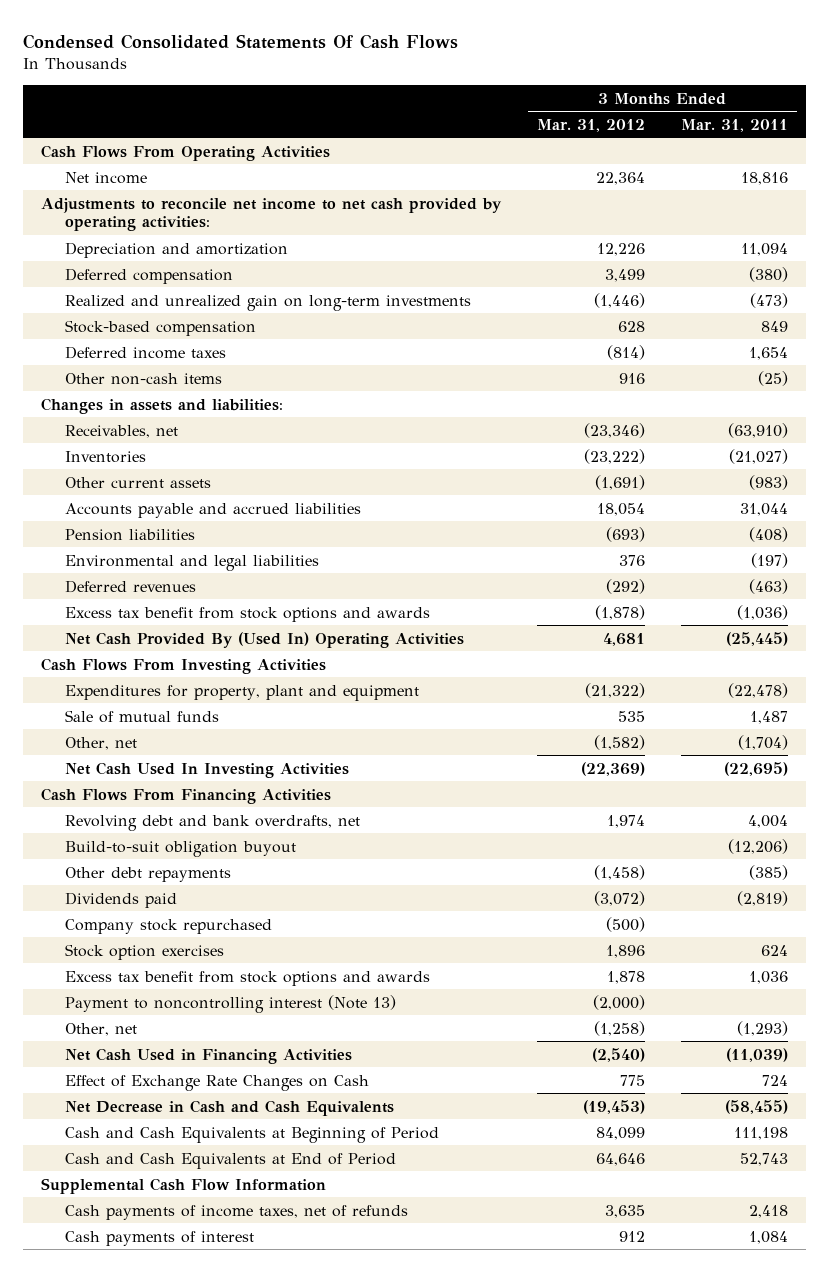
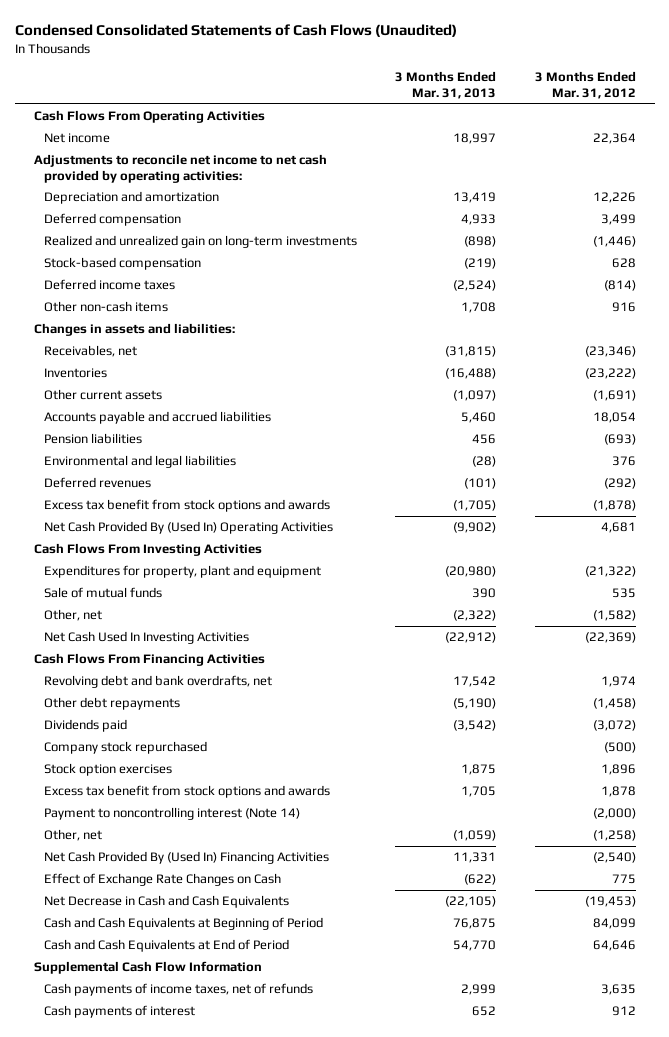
[23,33,459,49] Condensed Consolidated Statements Of Cash Flows -> [14,24,457,38] Condensed Consolidated Statements of Cash Flows (Unaudited)
[680,118,788,132] Mar. 31, 2011 -> none
none -> [395,71,497,99] 3 Months Ended Mar. 31, 2013
[64,840,296,857] Build-to-suit obligation buyout -> none
[64,994,396,1013] Payment to noncontrolling interest (Note 13) -> [44,807,301,821] Payment to noncontrolling interest (Note 14)
[64,1047,352,1064] Net Cash Used in Financing Activities -> [44,851,330,865] Net Cash Provided By (Used In) Financing Activities

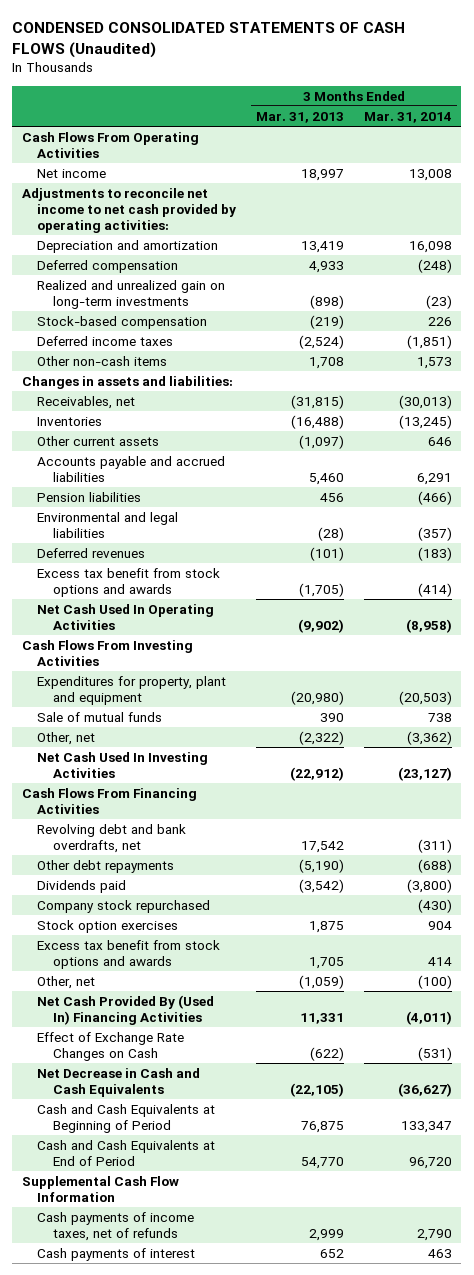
[14,24,457,38] Condensed Consolidated Statements of Cash Flows (Unaudited) -> [12,22,406,59] CONDENSED CONSOLIDATED STATEMENTS OF CASH FLOWS (Unaudited)
[534,71,636,99] 3 Months Ended Mar. 31, 2012 -> none
none -> [363,111,452,123] Mar. 31, 2014
[44,521,334,535] Net Cash Provided By (Used In) Operating Activities -> [37,603,215,630] Net Cash Used In Operating Activities
[44,807,301,821] Payment to noncontrolling interest (Note 14) -> none

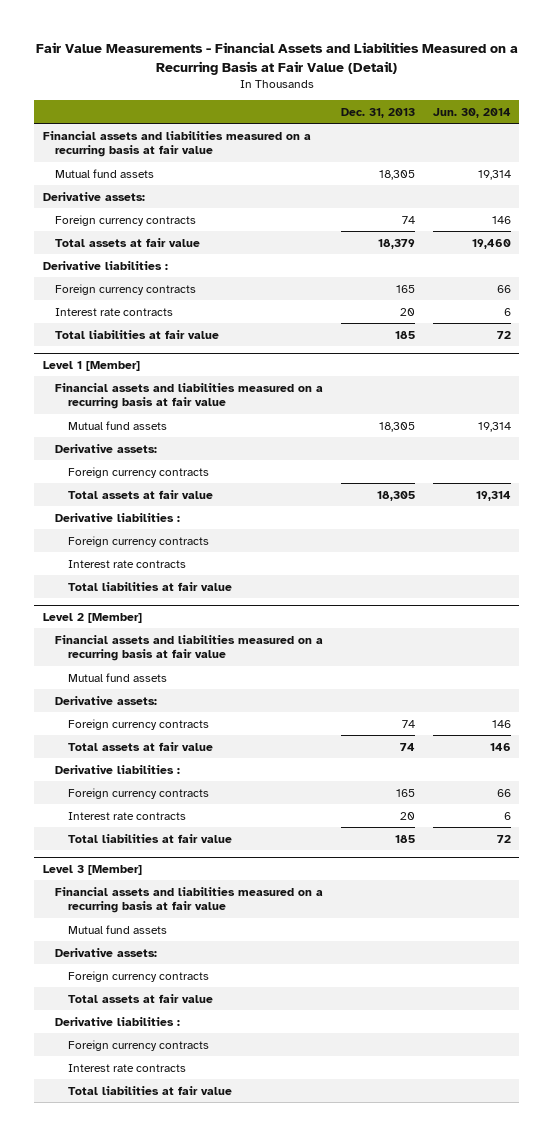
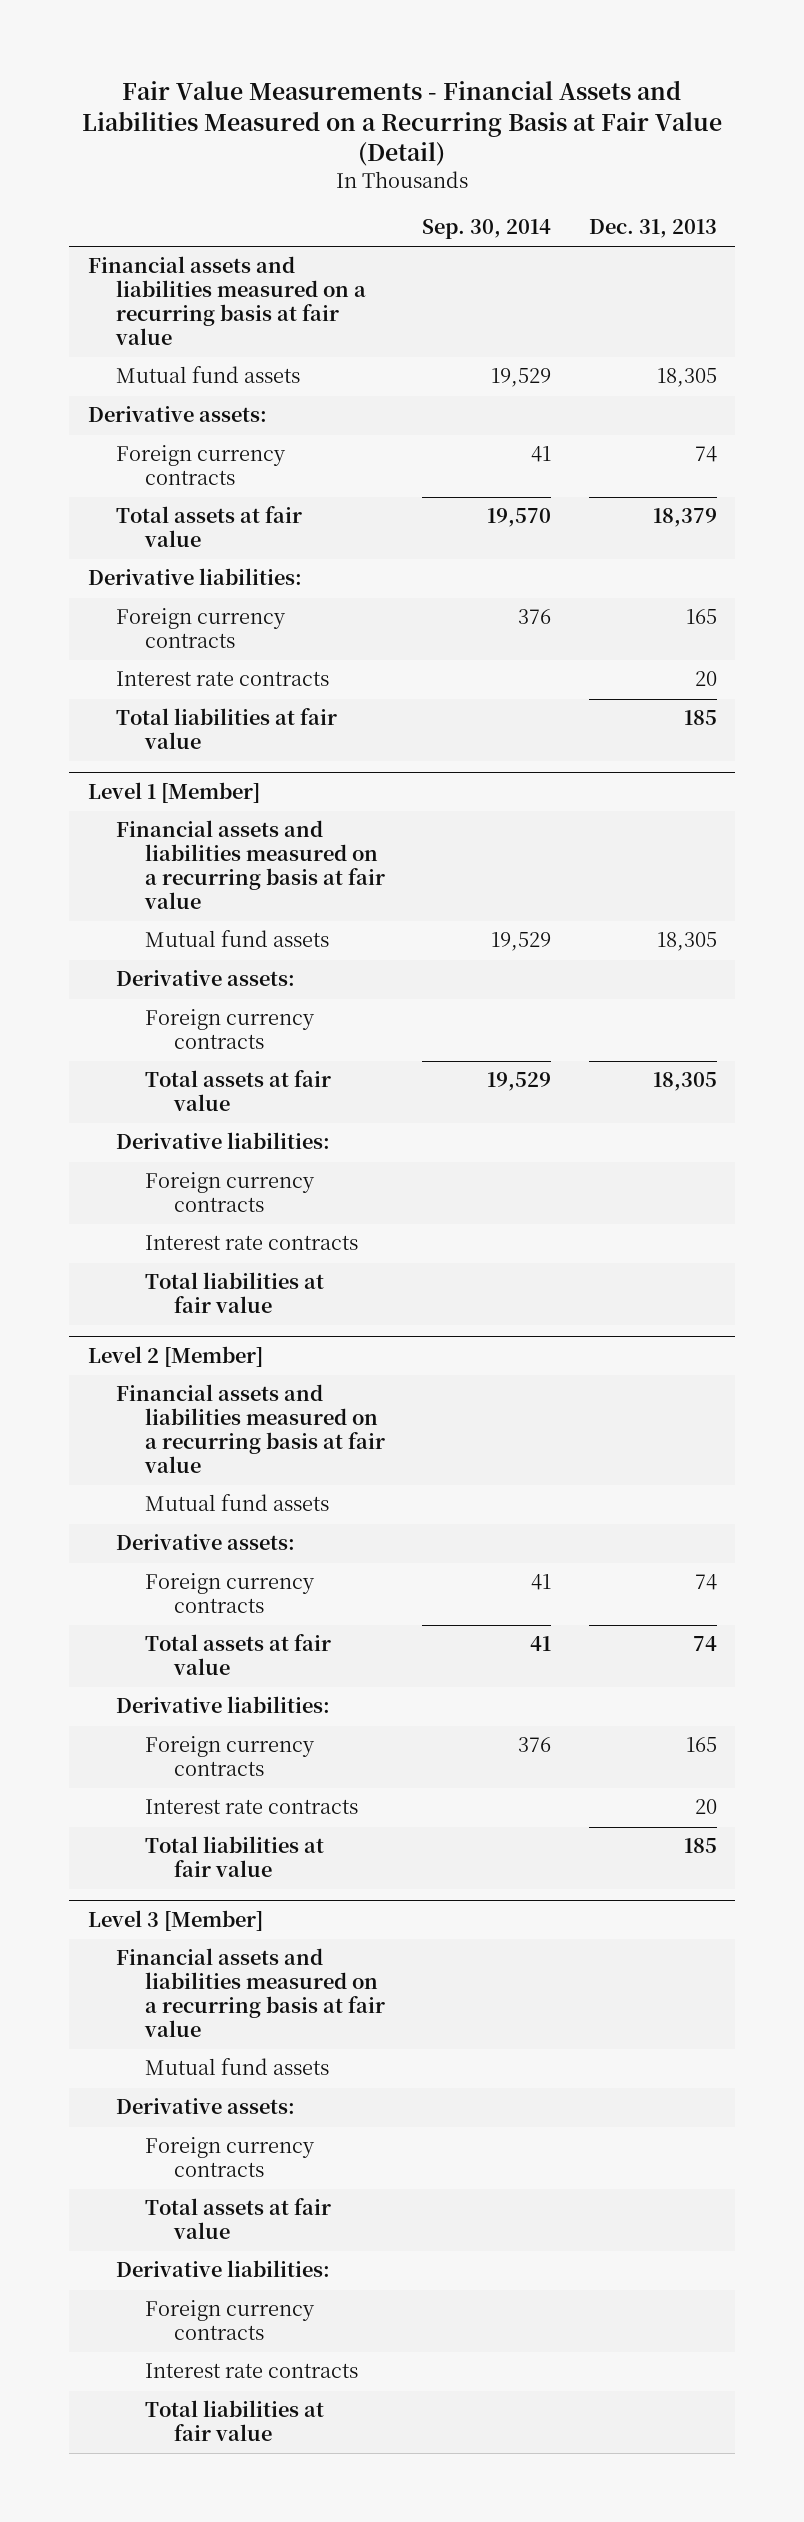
[432,107,511,118] Jun. 30, 2014 -> none
none -> [422,219,552,240] Sep. 30, 2014
[42,260,168,270] Derivative liabilities : -> [87,568,302,586] Derivative liabilities:
[55,512,181,522] Derivative liabilities : -> [116,1132,331,1150] Derivative liabilities:
[55,764,181,774] Derivative liabilities : -> [116,1696,331,1714] Derivative liabilities:
[55,1016,181,1026] Derivative liabilities : -> [116,2260,331,2278] Derivative liabilities:

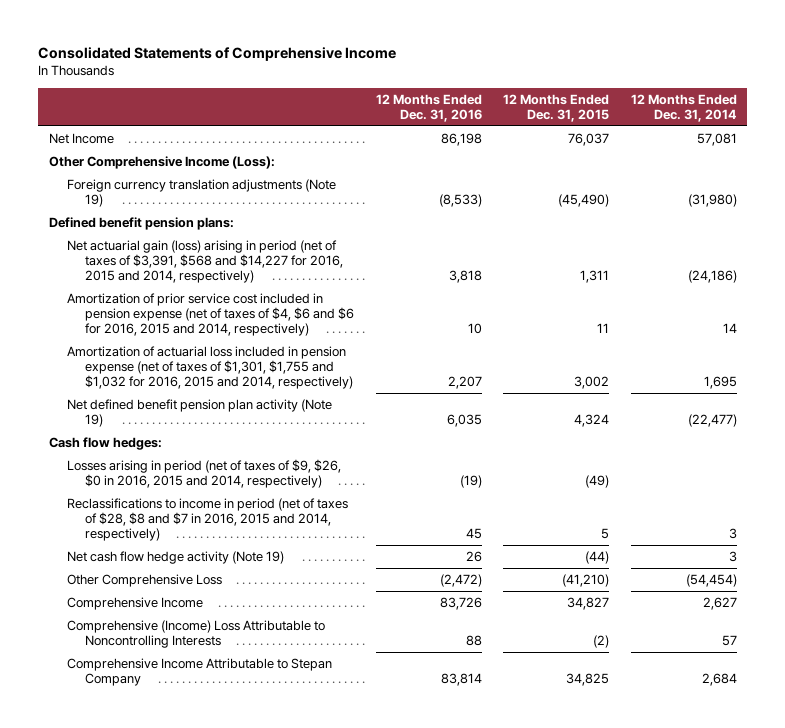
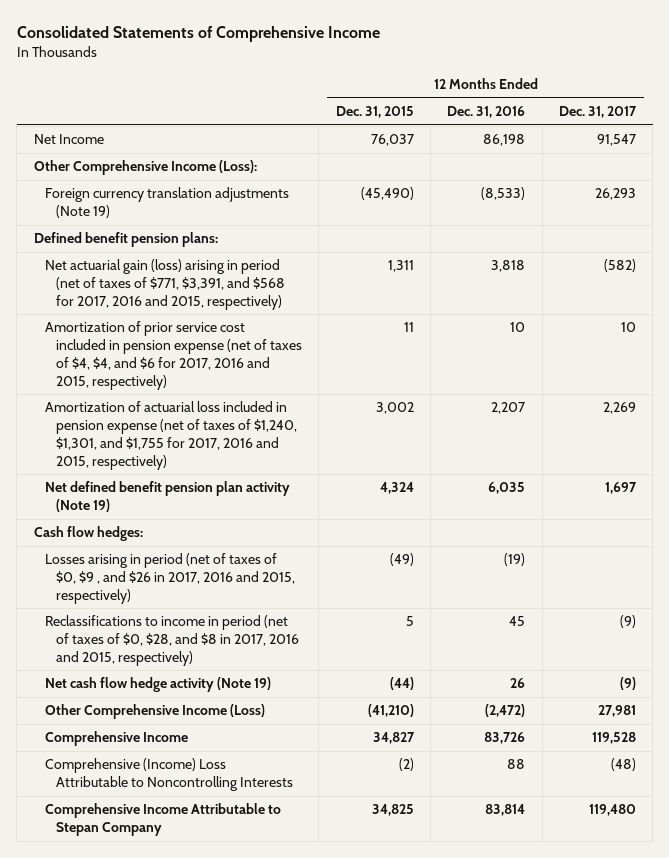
[630,93,737,123] 12 Months Ended Dec. 31, 2014 -> none
none -> [558,106,637,119] Dec. 31, 2017
[67,239,344,284] Net actuarial gain (loss) arising in period (net of taxes of $3,391, $568 and $14,227 for 2016, 2015 and 2014, respectively) -> [44,259,286,310] Net actuarial gain (loss) arising in period (net of taxes of $771, $3,391, and $568 for 2017, 2016 and 2015, respectively)
[67,292,355,337] Amortization of prior service cost included in pension expense (net of taxes of $4, $6 and $6 for 2016, 2015 and 2014, respectively) -> [44,321,303,390] Amortization of prior service cost included in pension expense (net of taxes of $4, $4, and $6 for 2017, 2016 and 2015, respectively)
[67,345,354,390] Amortization of actuarial loss included in pension expense (net of taxes of $1,301, $1,755 and $1,032 for 2016, 2015 and 2014, respectively) -> [44,401,298,470] Amortization of actuarial loss included in pension expense (net of taxes of $1,240, $1,301, and $1,755 for 2017, 2016 and 2015, respectively)
[67,458,342,488] Losses arising in period (net of taxes of $9, $26, $0 in 2016, 2015 and 2014, respectively) -> [44,553,296,604] Losses arising in period (net of taxes of $0, $9 , and $26 in 2017, 2016 and 2015, respectively)
[67,497,349,542] Reclassifications to income in period (net of taxes of $28, $8 and $7 in 2016, 2015 and 2014, respectively) -> [44,615,300,666] Reclassifications to income in period (net of taxes of $0, $28, and $8 in 2017, 2016 and 2015, respectively)
[67,573,223,587] Other Comprehensive Loss -> [44,704,265,720] Other Comprehensive Income (Loss)

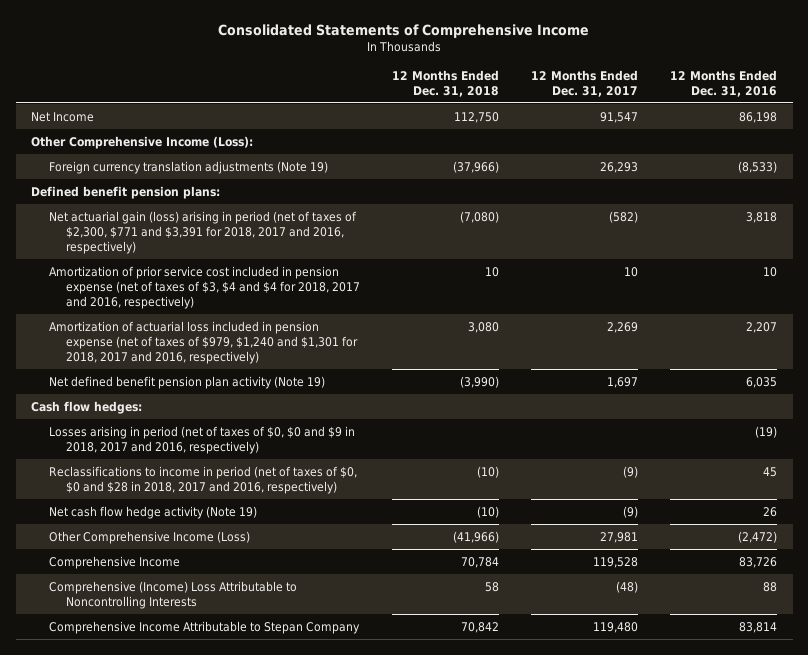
[335,106,414,119] Dec. 31, 2015 -> none
none -> [392,70,500,98] 12 Months Ended Dec. 31, 2018
[44,259,286,310] Net actuarial gain (loss) arising in period (net of taxes of $771, $3,391, and $568 for 2017, 2016 and 2015, respectively) -> [48,210,357,254] Net actuarial gain (loss) arising in period (net of taxes of $2,300, $771 and $3,391 for 2018, 2017 and 2016, respectively)
[44,321,303,390] Amortization of prior service cost included in pension expense (net of taxes of $4, $4, and $6 for 2017, 2016 and 2015, respectively) -> [48,265,361,309] Amortization of prior service cost included in pension expense (net of taxes of $3, $4 and $4 for 2018, 2017 and 2016, respectively)
[44,401,298,470] Amortization of actuarial loss included in pension expense (net of taxes of $1,240, $1,301, and $1,755 for 2017, 2016 and 2015, respectively) -> [48,320,359,364] Amortization of actuarial loss included in pension expense (net of taxes of $979, $1,240 and $1,301 for 2018, 2017 and 2016, respectively)
[44,553,296,604] Losses arising in period (net of taxes of $0, $9 , and $26 in 2017, 2016 and 2015, respectively) -> [48,425,355,454] Losses arising in period (net of taxes of $0, $0 and $9 in 2018, 2017 and 2016, respectively)
[44,615,300,666] Reclassifications to income in period (net of taxes of $0, $28, and $8 in 2017, 2016 and 2015, respectively) -> [48,465,357,494] Reclassifications to income in period (net of taxes of $0, $0 and $28 in 2018, 2017 and 2016, respectively)

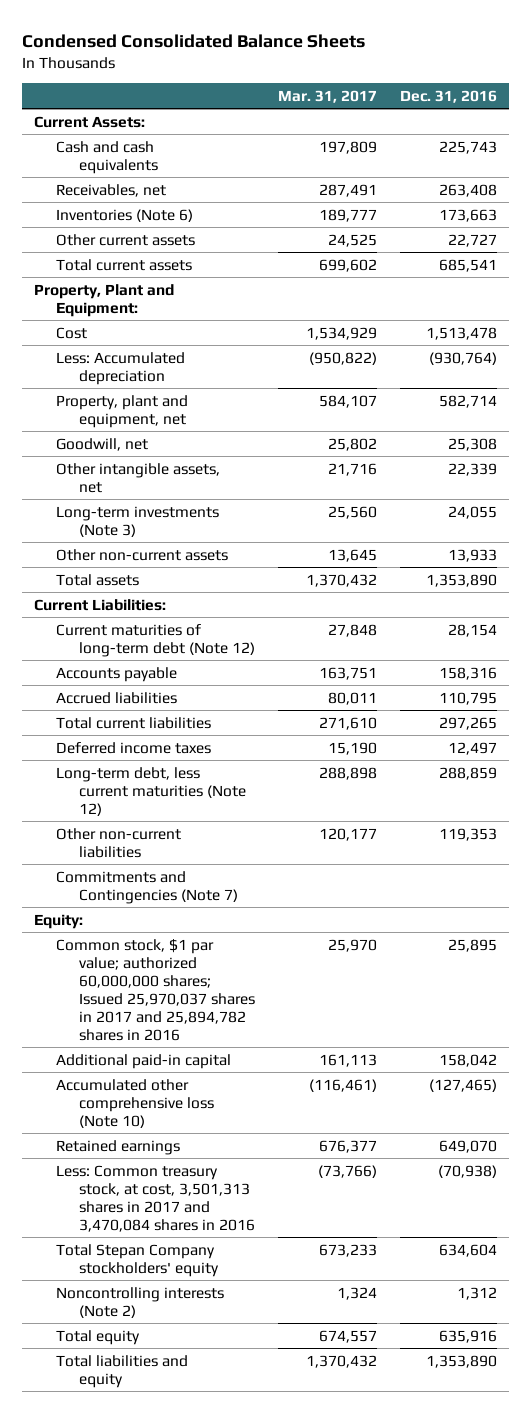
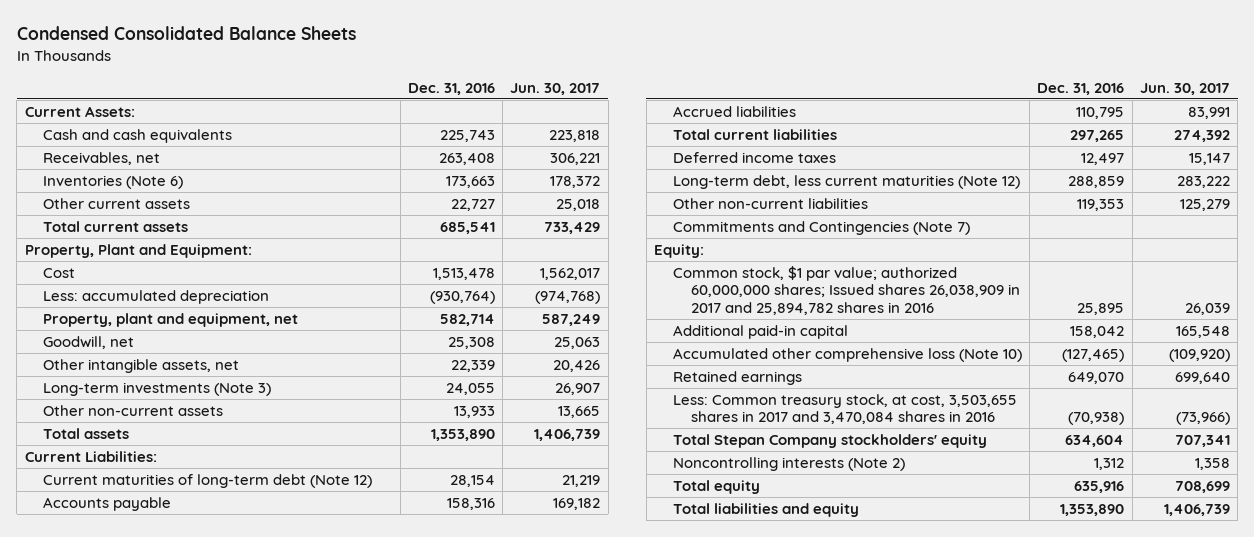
[278,89,378,103] Mar. 31, 2017 -> none
none -> [510,82,601,95] Jun. 30, 2017
[56,351,186,385] Less: Accumulated depreciation -> [43,289,270,304] Less: accumulated depreciation
[56,938,255,1041] Common stock, $1 par value; authorized 60,000,000 shares; Issued 25,970,037 shares in 2017 and 25,894,782 shares in 2016 -> [672,265,1021,315] Common stock, $1 par value; authorized 60,000,000 shares; Issued shares 26,038,909 in 2017 and 25,894,782 shares in 2016
[56,1164,255,1232] Less: Common treasury stock, at cost, 3,501,313 shares in 2017 and 3,470,084 shares in 2016 -> [672,393,1017,425] Less: Common treasury stock, at cost, 3,503,655 shares in 2017 and 3,470,084 shares in 2016

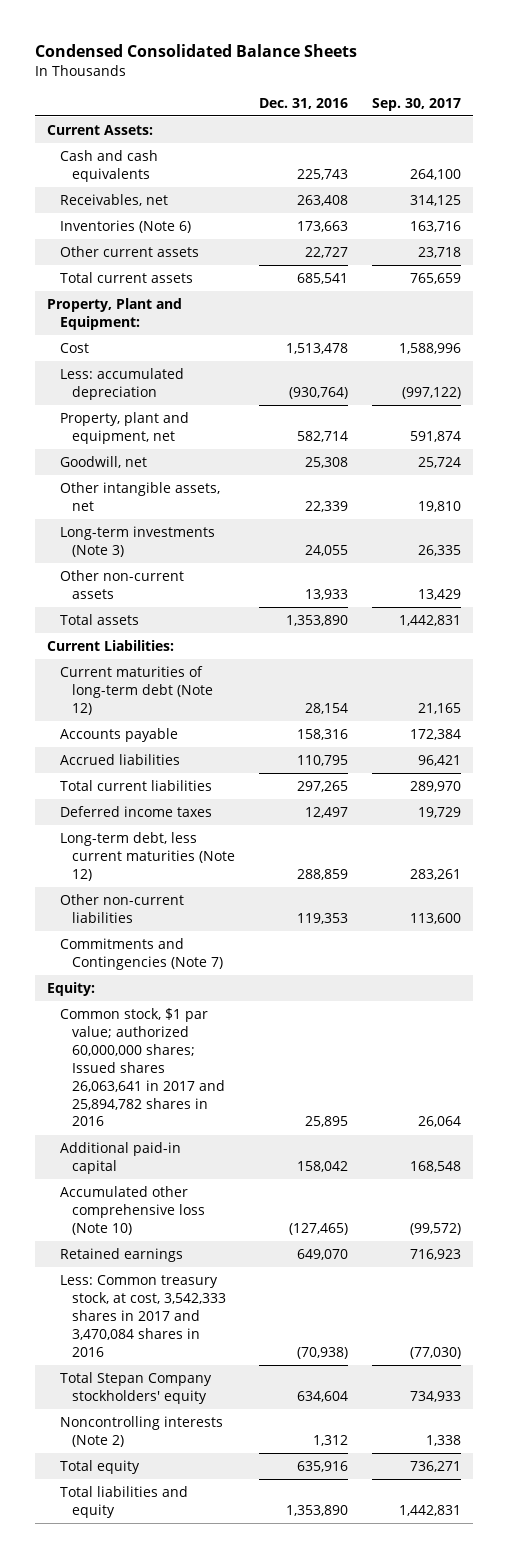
[510,82,601,95] Jun. 30, 2017 -> none
none -> [372,97,462,111] Sep. 30, 2017
[672,265,1021,315] Common stock, $1 par value; authorized 60,000,000 shares; Issued shares 26,038,909 in 2017 and 25,894,782 shares in 2016 -> [59,1008,226,1127] Common stock, $1 par value; authorized 60,000,000 shares; Issued shares 26,063,641 in 2017 and 25,894,782 shares in 2016
[672,393,1017,425] Less: Common treasury stock, at cost, 3,503,655 shares in 2017 and 3,470,084 shares in 2016 -> [59,1275,227,1357] Less: Common treasury stock, at cost, 3,542,333 shares in 2017 and 3,470,084 shares in 2016

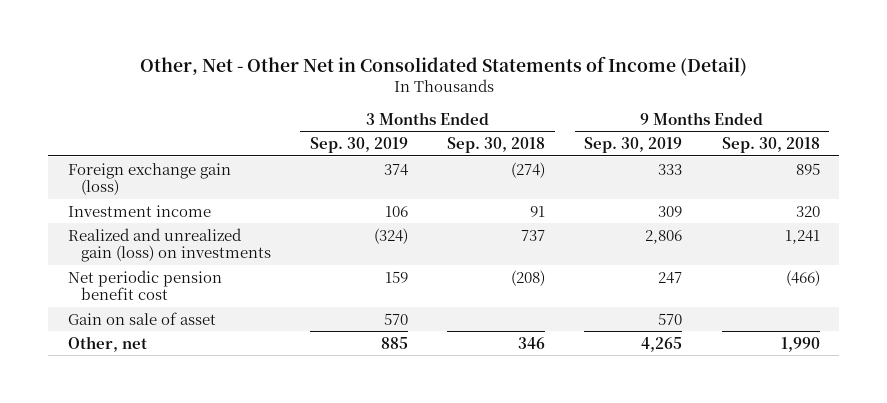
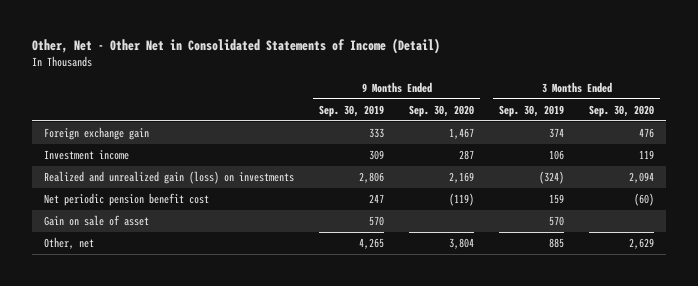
[447,137,546,154] Sep. 30, 2018 -> none
[721,137,820,154] Sep. 30, 2018 -> none
none -> [409,104,475,117] Sep. 30, 2020
none -> [588,104,654,117] Sep. 30, 2020
[67,162,231,196] Foreign exchange gain (loss) -> [44,126,150,140] Foreign exchange gain

